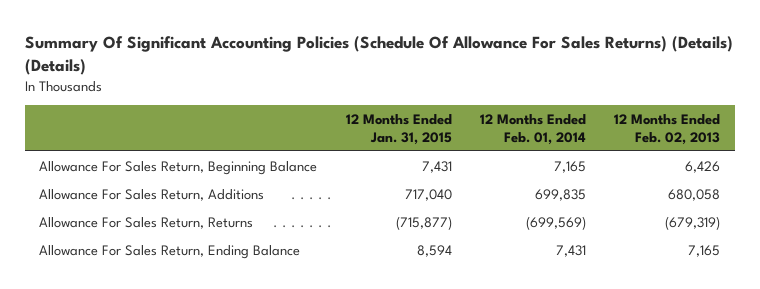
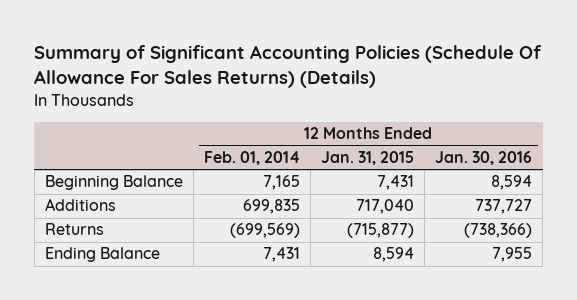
[25,36,734,75] Summary Of Significant Accounting Policies (Schedule Of Allowance For Sales Returns) (Details) (Details) -> [34,45,542,89] Summary of Significant Accounting Policies (Schedule Of Allowance For Sales Returns) (Details)
[614,114,721,145] 12 Months Ended Feb. 02, 2013 -> none
none -> [435,151,533,166] Jan. 30, 2016
[39,160,318,175] Allowance For Sales Return, Beginning Balance -> [44,175,183,191] Beginning Balance
[39,188,265,201] Allowance For Sales Return, Additions -> [44,198,116,212] Additions
[39,216,254,229] Allowance For Sales Return, Returns -> [44,223,104,236] Returns
[39,244,301,259] Allowance For Sales Return, Ending Balance -> [44,247,160,263] Ending Balance

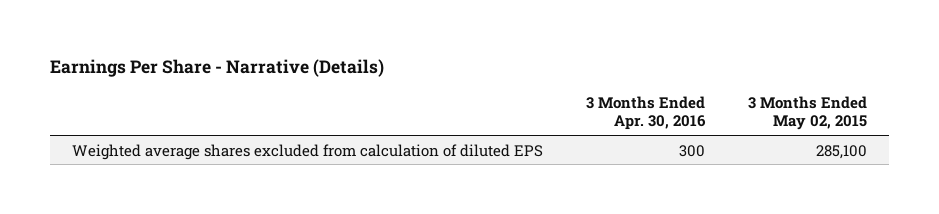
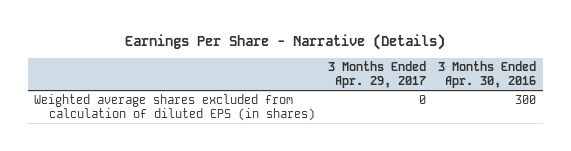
[748,96,868,131] 3 Months Ended May 02, 2015 -> none
none -> [327,61,426,89] 3 Months Ended Apr. 29, 2017
[71,143,543,160] Weighted average shares excluded from calculation of diluted EPS -> [34,94,315,122] Weighted average shares excluded from calculation of diluted EPS (in shares)

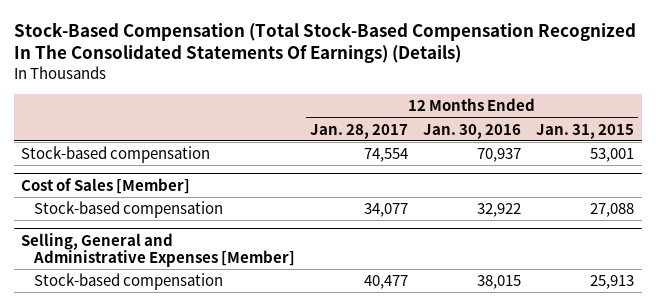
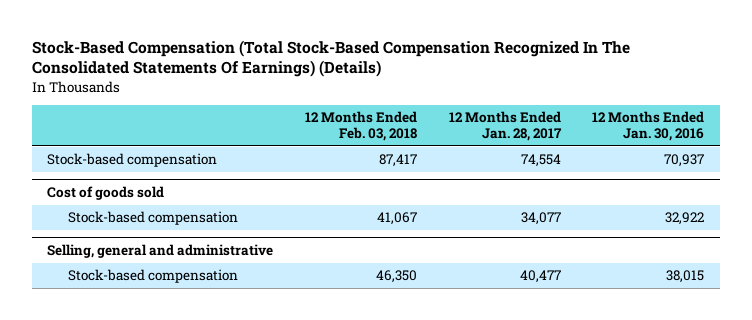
[536,123,635,139] Jan. 31, 2015 -> none
none -> [305,111,418,142] 12 Months Ended Feb. 03, 2018
[21,177,191,194] Cost of Sales [Member] -> [47,186,165,201] Cost of goods sold
[21,232,295,267] Selling, General and Administrative Expenses [Member] -> [47,244,274,259] Selling, general and administrative

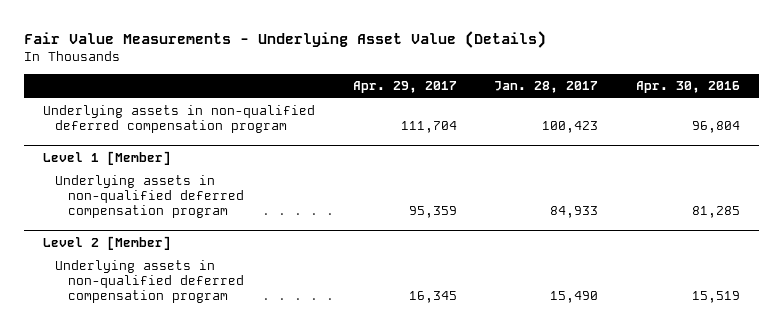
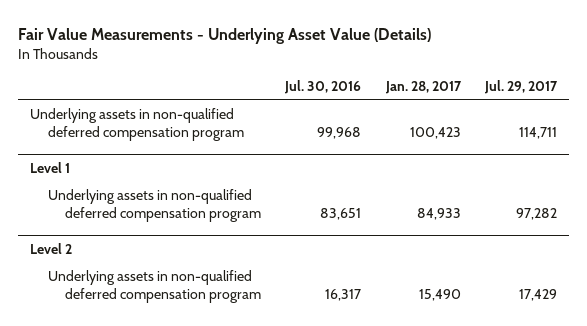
[352,81,457,94] Apr. 29, 2017 -> none
[635,81,740,94] Apr. 30, 2016 -> none
none -> [284,80,362,95] Jul. 30, 2016
none -> [484,80,559,95] Jul. 29, 2017
[42,150,171,165] Level 1 [Member] -> [30,162,71,174] Level 1
[42,235,171,250] Level 2 [Member] -> [30,243,73,255] Level 2

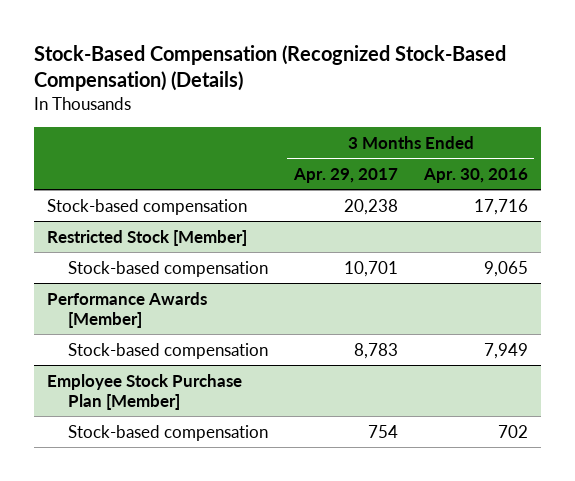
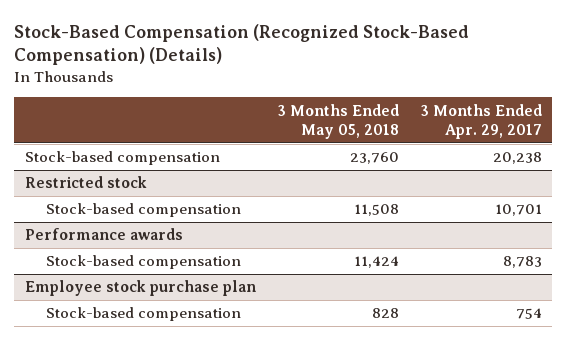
[422,167,528,183] Apr. 30, 2016 -> none
none -> [276,103,399,139] 3 Months Ended May 05, 2018
[47,229,248,246] Restricted Stock [Member] -> [24,176,147,189] Restricted stock
[47,291,208,328] Performance Awards [Member] -> [24,228,183,241] Performance awards
[47,373,243,410] Employee Stock Purchase Plan [Member] -> [24,280,256,297] Employee stock purchase plan

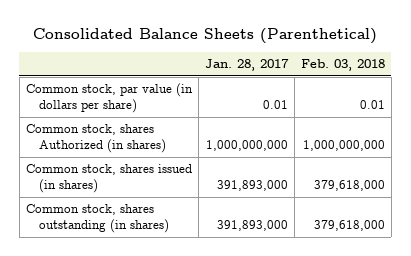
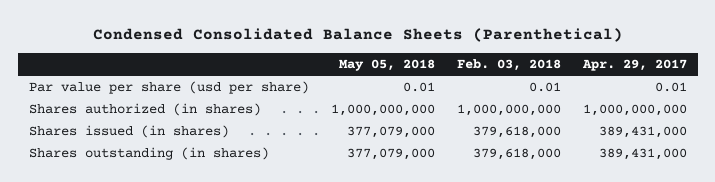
[33,28,378,45] Consolidated Balance Sheets (Parenthetical) -> [92,28,623,43] Condensed Consolidated Balance Sheets (Parenthetical)
[204,59,289,72] Jan. 28, 2017 -> none
none -> [338,58,435,71] May 05, 2018
none -> [581,58,687,71] Apr. 29, 2017
[25,83,193,114] Common stock, par value (in dollars per share) -> [28,81,309,95] Par value per share (usd per share)
[25,124,166,154] Common stock, shares Authorized (in shares) -> [28,103,261,117] Shares authorized (in shares)
[25,164,192,194] Common stock, shares issued (in shares) -> [28,125,229,139] Shares issued (in shares)
[25,204,169,234] Common stock, shares outstanding (in shares) -> [28,147,269,161] Shares outstanding (in shares)

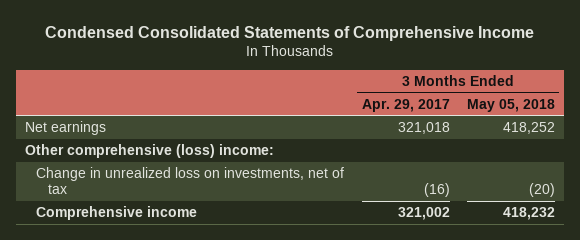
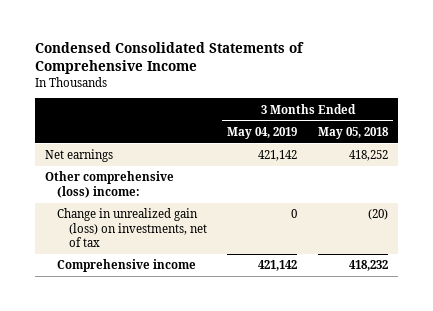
[361,98,450,112] Apr. 29, 2017 -> none
none -> [227,126,298,139] May 04, 2019
[36,167,345,195] Change in unrealized loss on investments, net of tax -> [57,208,207,248] Change in unrealized gain (loss) on investments, net of tax

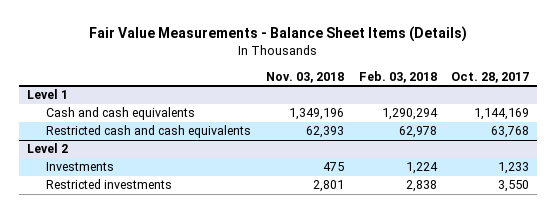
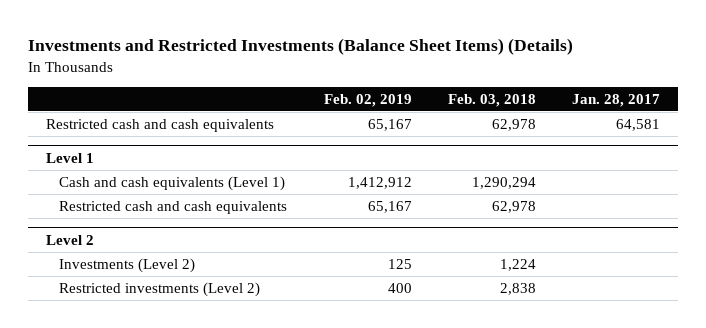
[88,26,467,43] Fair Value Measurements - Balance Sheet Items (Details) -> [27,38,573,56] Investments and Restricted Investments (Balance Sheet Items) (Details)
[265,71,344,83] Nov. 03, 2018 -> none
[451,71,530,83] Oct. 28, 2017 -> none
none -> [323,93,412,107] Feb. 02, 2019
none -> [572,93,661,107] Jan. 28, 2017
none -> [45,118,274,132] Restricted cash and cash equivalents
[45,107,195,121] Cash and cash equivalents -> [59,175,286,191] Cash and cash equivalents (Level 1)
[45,162,114,172] Investments -> [59,257,196,273] Investments (Level 2)
[45,179,172,190] Restricted investments -> [59,281,261,297] Restricted investments (Level 2)

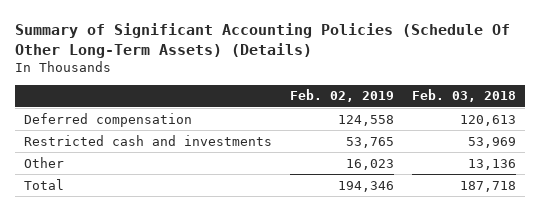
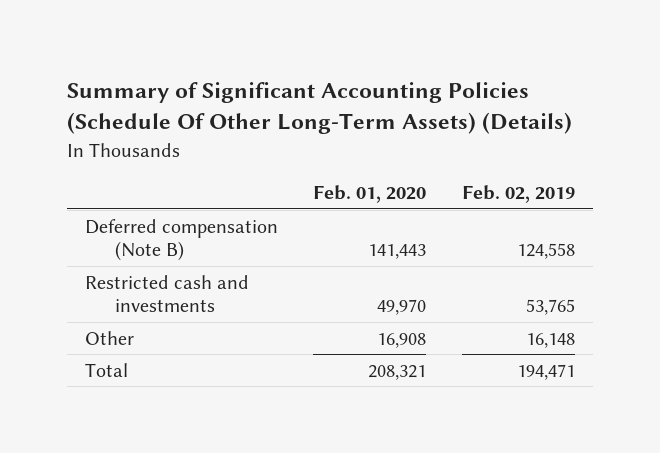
[411,89,516,103] Feb. 03, 2018 -> none
none -> [313,185,427,204] Feb. 01, 2020
[24,112,193,127] Deferred compensation -> [84,218,278,262] Deferred compensation (Note B)
[346,158,395,170] 16,023 -> [526,332,576,348] 16,148
[338,180,395,192] 194,346 -> [517,363,576,380] 194,471

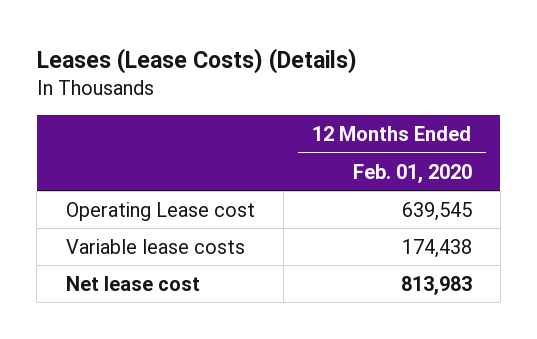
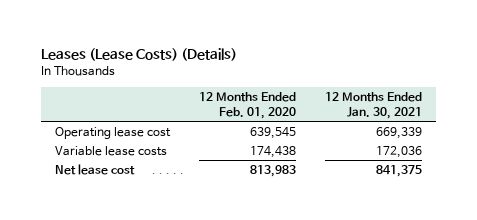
none -> [324,91,422,119] 12 Months Ended Jan. 30, 2021
[65,201,255,221] Operating Lease cost -> [55,126,172,139] Operating lease cost

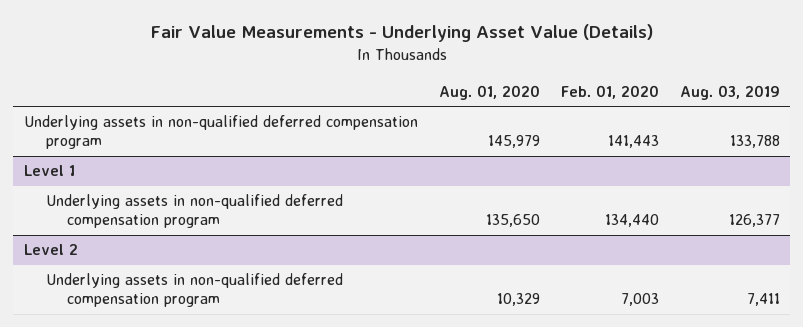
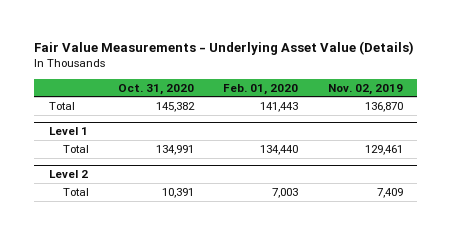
[438,84,540,100] Aug. 01, 2020 -> none
[679,84,780,100] Aug. 03, 2019 -> none
none -> [118,83,195,95] Oct. 31, 2020
none -> [327,83,403,95] Nov. 02, 2019
[23,115,418,150] Underlying assets in non-qualified deferred compensation program -> [48,101,75,110] Total
[45,194,343,229] Underlying assets in non-qualified deferred compensation program -> [62,144,89,153] Total
[45,273,343,308] Underlying assets in non-qualified deferred compensation program -> [62,187,89,196] Total

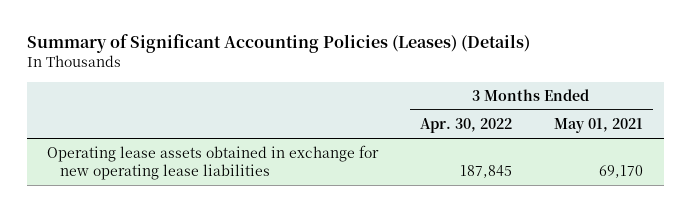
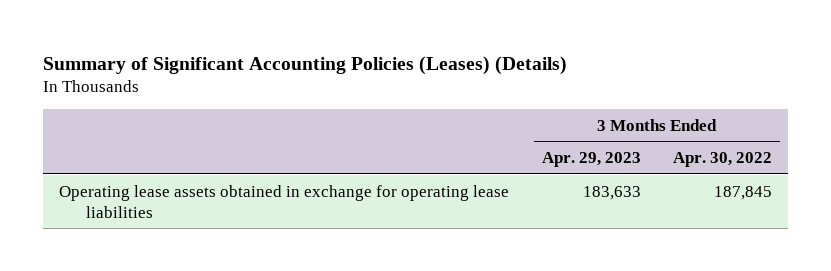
[553,118,643,134] May 01, 2021 -> none
none -> [541,152,641,168] Apr. 29, 2023
[47,145,380,180] Operating lease assets obtained in exchange for new operating lease liabilities -> [59,184,510,218] Operating lease assets obtained in exchange for operating lease liabilities

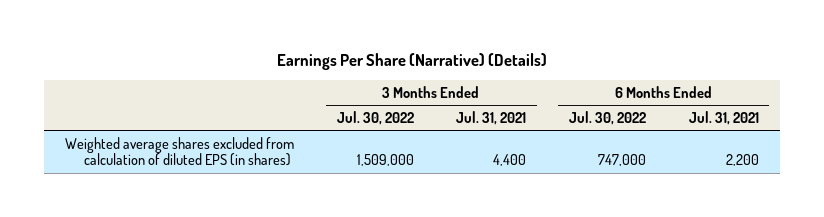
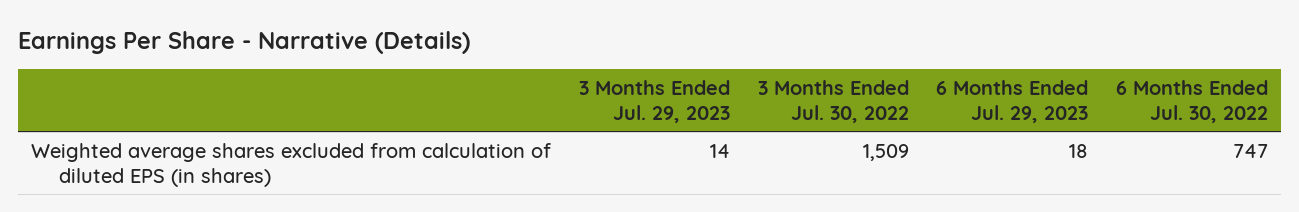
[276,52,547,70] Earnings Per Share (Narrative) (Details) -> [17,31,470,55] Earnings Per Share - Narrative (Details)
[456,111,527,126] Jul. 31, 2021 -> none
[688,111,759,126] Jul. 31, 2021 -> none
none -> [579,79,731,124] 3 Months Ended Jul. 29, 2023
none -> [936,79,1089,124] 6 Months Ended Jul. 29, 2023
[356,154,414,167] 1,509,000 -> [862,143,909,161] 1,509
[597,154,646,167] 747,000 -> [1232,143,1268,158] 747

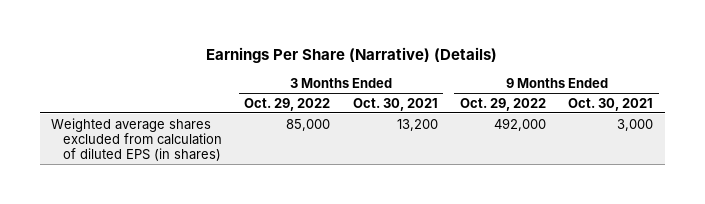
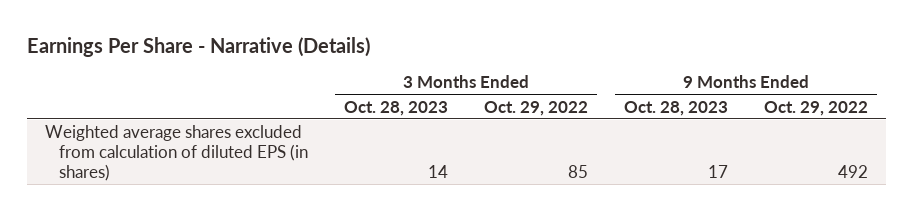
[206,47,498,64] Earnings Per Share (Narrative) (Details) -> [26,36,370,57] Earnings Per Share - Narrative (Details)
[352,97,438,111] Oct. 30, 2021 -> none
[568,97,654,111] Oct. 30, 2021 -> none
none -> [343,100,448,116] Oct. 28, 2023
none -> [623,100,728,116] Oct. 28, 2023
[286,118,331,131] 85,000 -> [567,164,588,178] 85
[493,117,546,131] 492,000 -> [837,164,868,178] 492

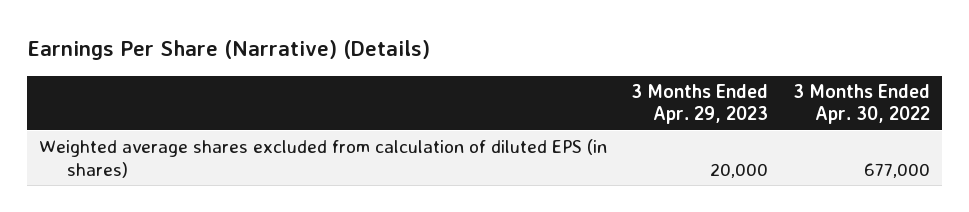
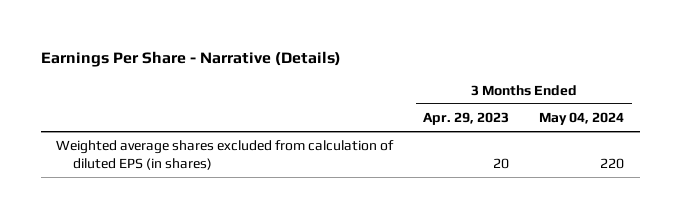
[26,40,430,61] Earnings Per Share (Narrative) (Details) -> [40,50,341,67] Earnings Per Share - Narrative (Details)
[792,84,930,125] 3 Months Ended Apr. 30, 2022 -> none
none -> [539,111,625,125] May 04, 2024
[710,162,769,178] 20,000 -> [493,158,510,170] 20

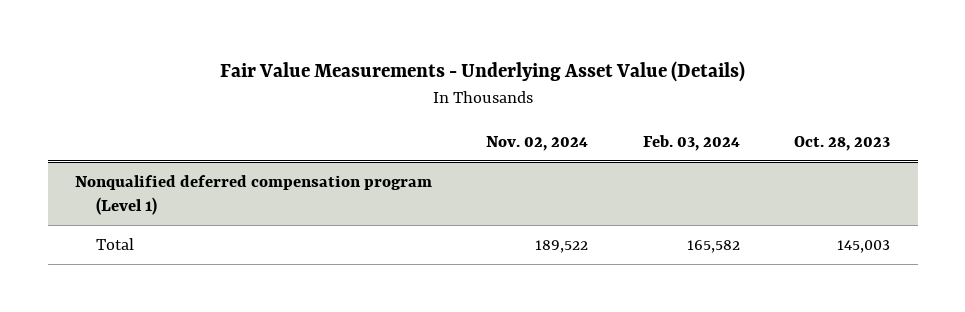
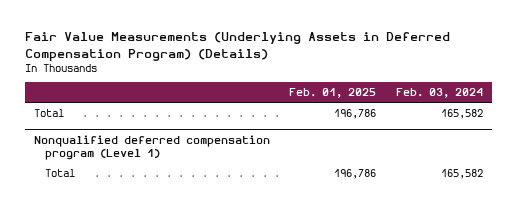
[219,61,745,83] Fair Value Measurements - Underlying Asset Value (Details) -> [24,32,450,61] Fair Value Measurements (Underlying Assets in Deferred Compensation Program) (Details)
[486,136,589,152] Nov. 02, 2024 -> none
[794,136,891,152] Oct. 28, 2023 -> none
none -> [289,88,377,99] Feb. 01, 2025
none -> [34,108,65,117] Total

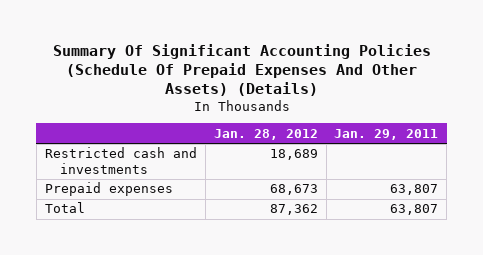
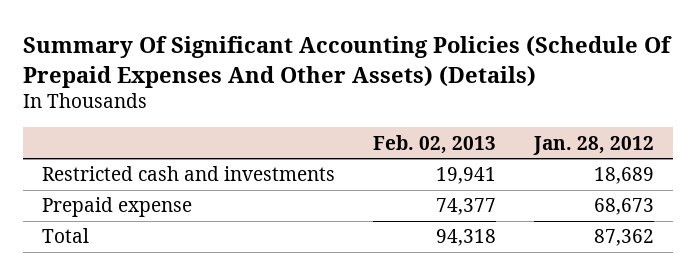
[334,128,439,140] Jan. 29, 2011 -> none
none -> [373,134,497,154] Feb. 02, 2013
[44,182,173,197] Prepaid expenses -> [42,197,193,218] Prepaid expense

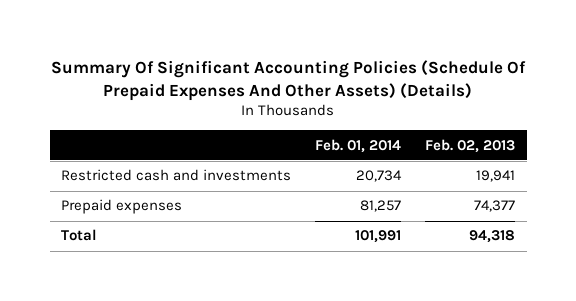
[532,135,654,155] Jan. 28, 2012 -> none
none -> [315,138,402,153] Feb. 01, 2014
[42,197,193,218] Prepaid expense -> [61,199,183,215] Prepaid expenses

